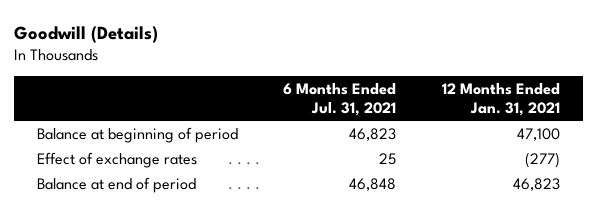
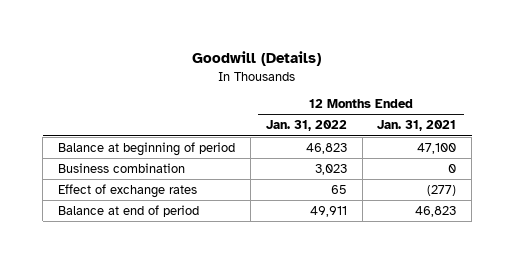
[283,82,397,117] 6 Months Ended Jul. 31, 2021 -> none
none -> [265,120,347,132] Jan. 31, 2022
none -> [58,162,186,173] Business combination

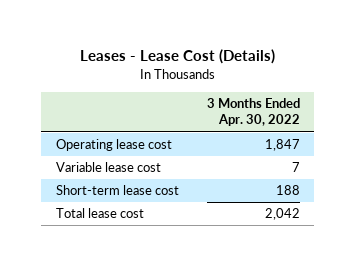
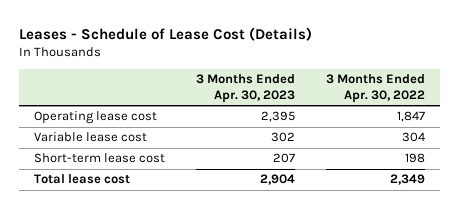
[79,49,275,65] Leases - Lease Cost (Details) -> [18,26,312,41] Leases - Schedule of Lease Cost (Details)
none -> [195,74,295,103] 3 Months Ended Apr. 30, 2023
[291,162,300,173] 7 -> [401,132,425,143] 304
[275,185,300,196] 188 -> [404,153,425,164] 198
[264,208,300,221] 2,042 -> [389,174,425,186] 2,349

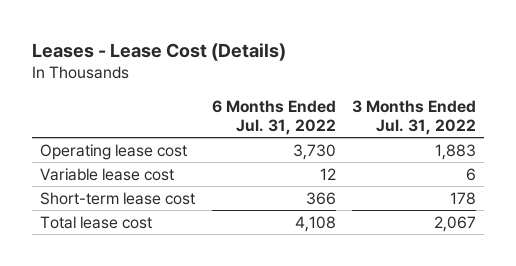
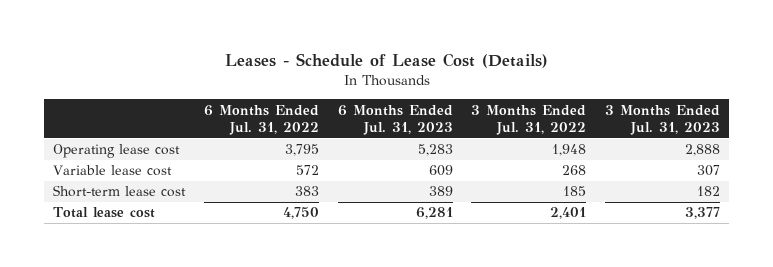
[31,42,286,61] Leases - Lease Cost (Details) -> [224,53,548,69] Leases - Schedule of Lease Cost (Details)
none -> [337,104,453,135] 6 Months Ended Jul. 31, 2023
none -> [604,104,720,135] 3 Months Ended Jul. 31, 2023
[292,143,336,160] 3,730 -> [284,144,319,157] 3,795
[435,143,477,160] 1,883 -> [552,144,587,157] 1,948
[319,167,336,180] 12 -> [295,165,319,176] 572
[466,167,477,181] 6 -> [562,165,587,176] 268
[305,191,336,205] 366 -> [294,186,319,197] 383
[450,191,477,205] 178 -> [563,186,587,197] 185
[294,215,336,232] 4,108 -> [282,207,319,220] 4,750
[434,215,477,232] 2,067 -> [550,207,587,220] 2,401

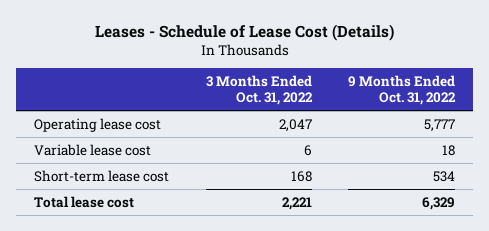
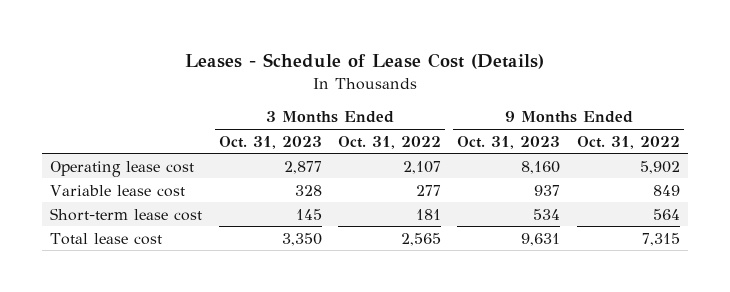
none -> [218,135,322,149] Oct. 31, 2023
none -> [457,135,561,149] Oct. 31, 2023
[278,118,312,132] 2,047 -> [403,160,442,174] 2,107
[423,118,455,132] 5,777 -> [639,160,680,174] 5,902
[303,144,312,156] 6 -> [416,184,442,196] 277
[441,144,455,156] 18 -> [652,184,680,196] 849
[290,170,312,182] 168 -> [416,208,442,220] 181
[432,170,455,182] 534 -> [652,208,680,220] 564
[281,196,312,210] 2,221 -> [401,232,442,246] 2,565
[421,196,455,210] 6,329 -> [641,232,680,246] 7,315

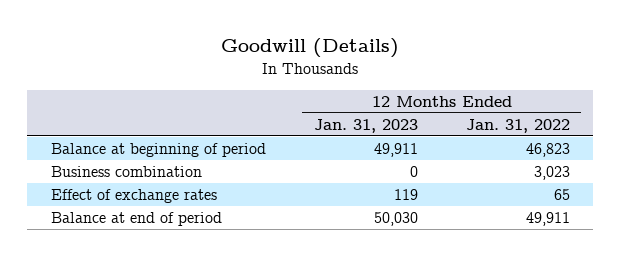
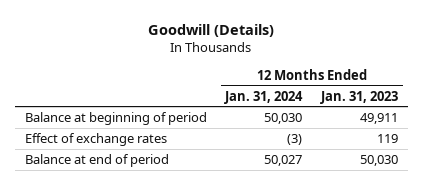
[465,118,570,133] Jan. 31, 2022 -> none
none -> [224,90,304,104] Jan. 31, 2024
[50,166,202,178] Business combination -> none

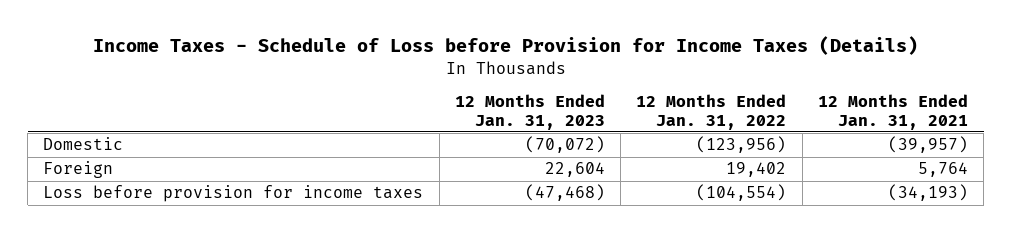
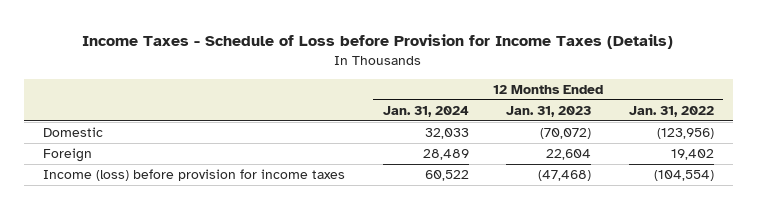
[817,93,968,130] 12 Months Ended Jan. 31, 2021 -> none
none -> [382,106,469,118] Jan. 31, 2024
[43,185,424,203] Loss before provision for income taxes -> [42,169,345,182] Income (loss) before provision for income taxes

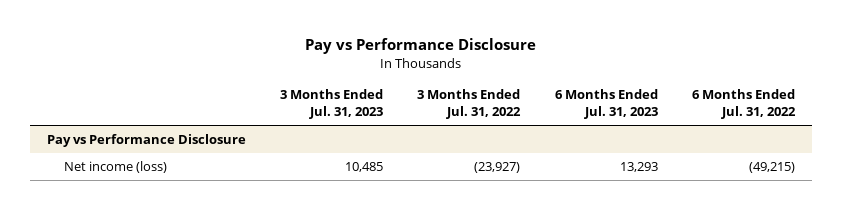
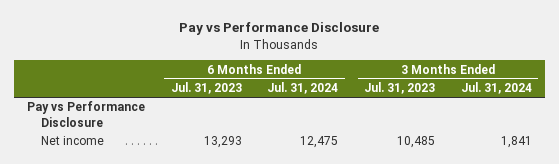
[417,89,522,120] 3 Months Ended Jul. 31, 2022 -> none
[691,89,796,120] 6 Months Ended Jul. 31, 2022 -> none
none -> [267,82,339,95] Jul. 31, 2024
none -> [460,82,532,95] Jul. 31, 2024
[64,161,168,174] Net income (loss) -> [40,136,104,146] Net income

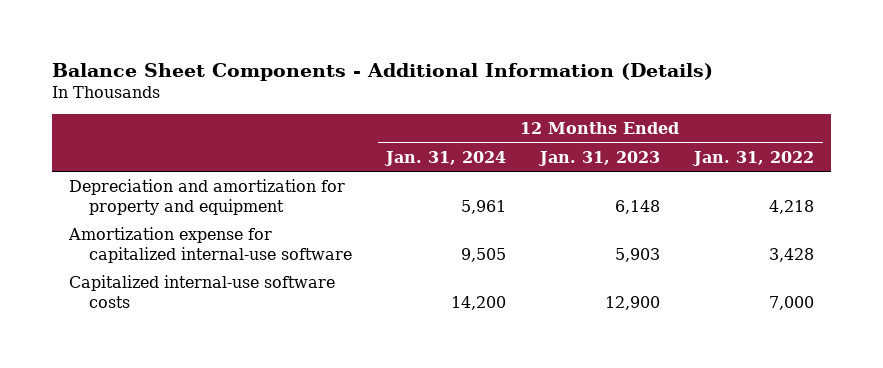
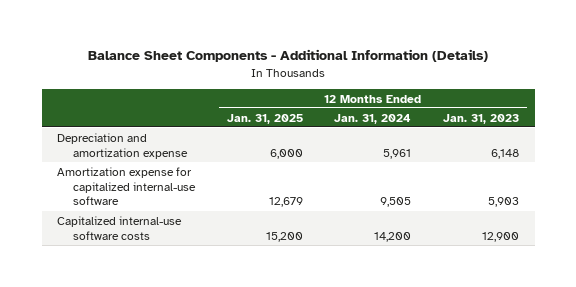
[692,150,815,166] Jan. 31, 2022 -> none
none -> [226,113,303,124] Jan. 31, 2025
[68,179,345,216] Depreciation and amortization for property and equipment -> [57,132,188,159] Depreciation and amortization expense

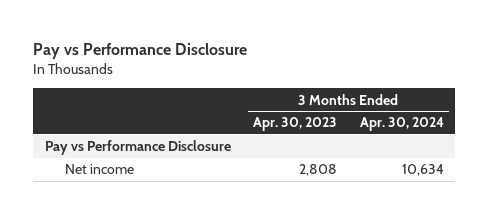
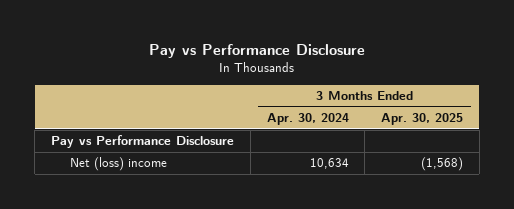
[253,117,338,132] Apr. 30, 2023 -> none
none -> [380,113,463,126] Apr. 30, 2025
[64,164,134,175] Net income -> [70,157,168,172] Net (loss) income

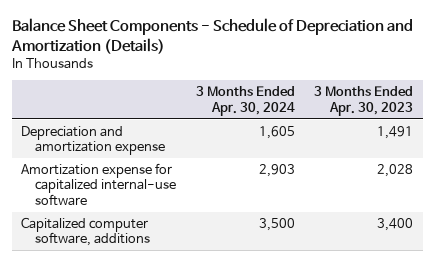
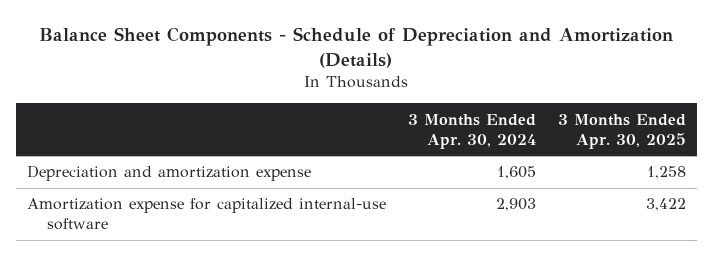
[313,86,413,116] 3 Months Ended Apr. 30, 2023 -> none
none -> [557,113,686,149] 3 Months Ended Apr. 30, 2025
[21,217,151,247] Capitalized computer software, additions -> none

